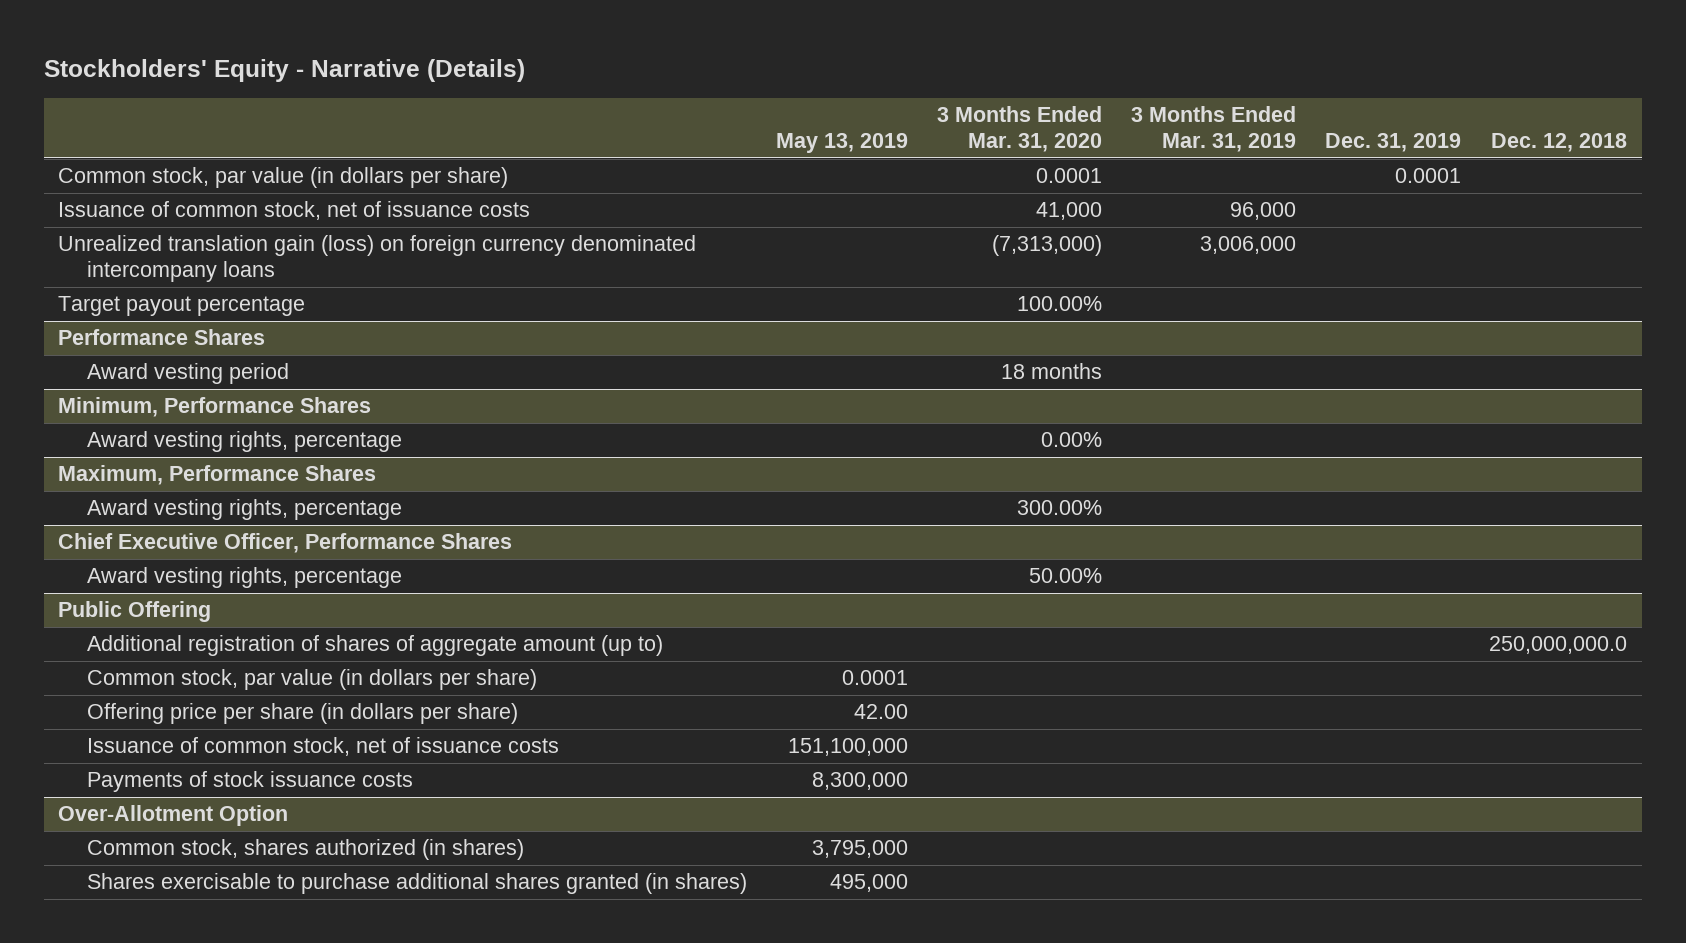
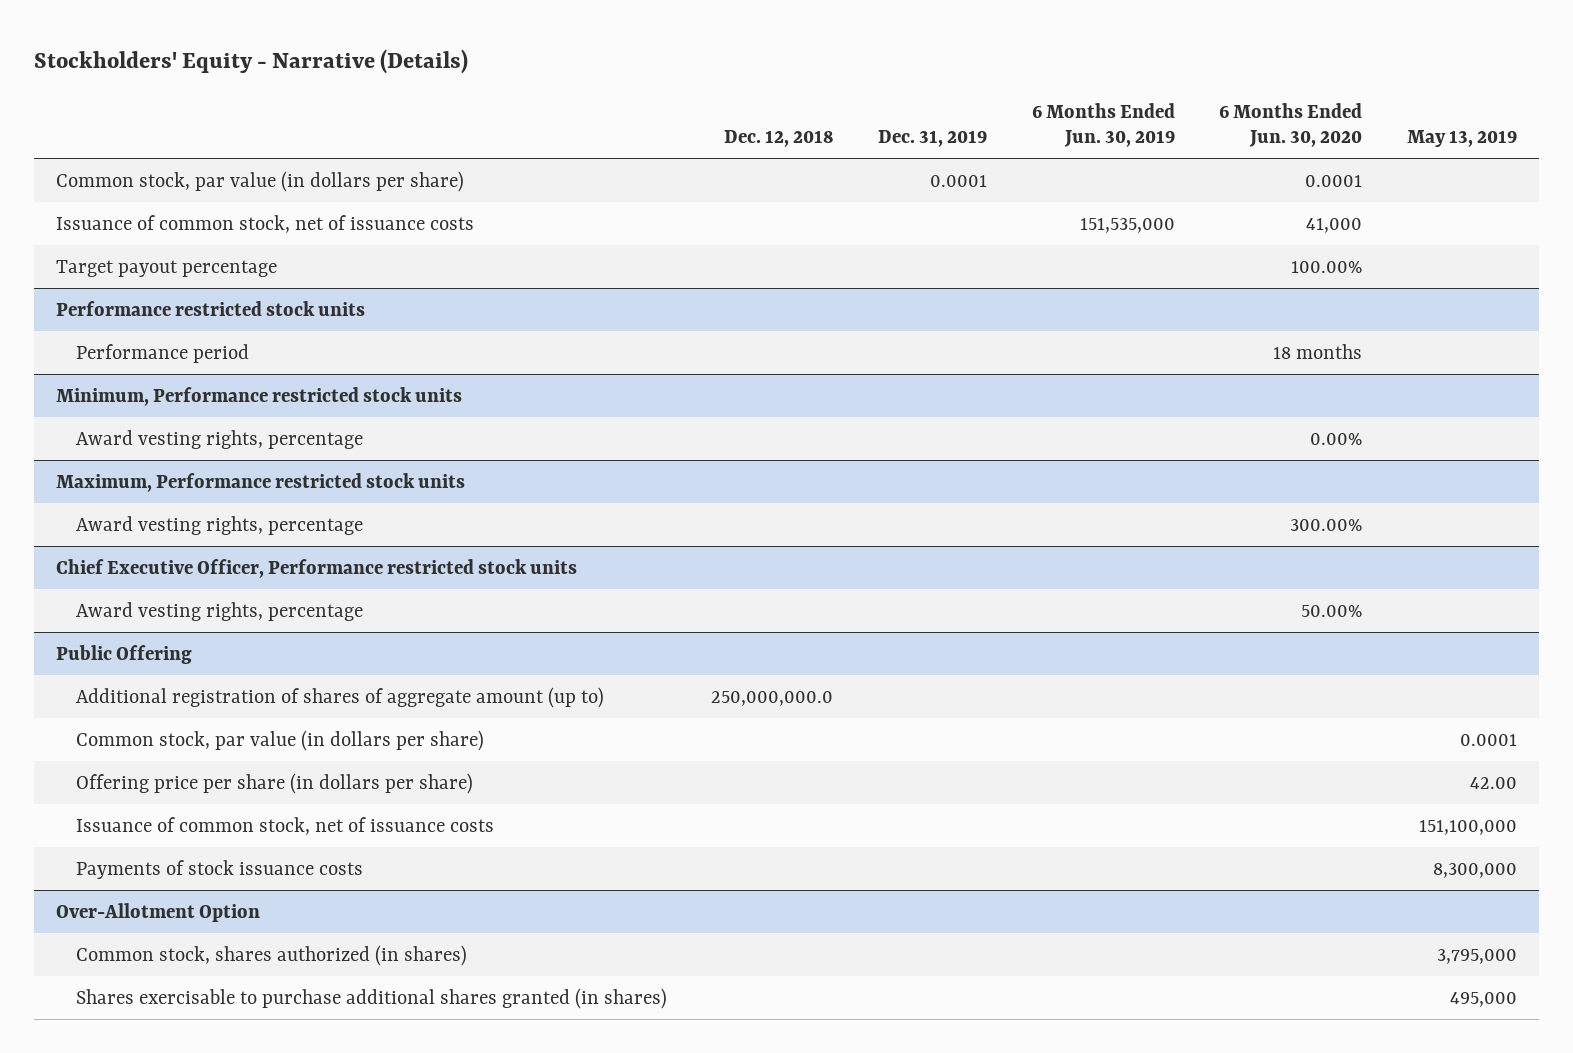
[936,106,1102,153] 3 Months Ended Mar. 31, 2020 -> none
[1130,106,1296,153] 3 Months Ended Mar. 31, 2019 -> none
none -> [1031,102,1175,148] 6 Months Ended Jun. 30, 2019
none -> [1219,102,1363,148] 6 Months Ended Jun. 30, 2020
[58,235,697,283] Unrealized translation gain (loss) on foreign currency denominated intercompany loans -> none
[58,397,372,418] Minimum, Performance Shares -> none
[87,431,403,453] Award vesting rights, percentage -> none
[58,465,377,486] Maximum, Performance Shares -> none
[87,499,403,521] Award vesting rights, percentage -> none
[58,329,266,346] Performance Shares -> [56,300,366,316] Performance restricted stock units
[87,363,290,385] Award vesting period -> [75,343,249,363] Performance period
none -> [56,386,463,406] Minimum, Performance restricted stock units
none -> [75,429,363,449] Award vesting rights, percentage
none -> [56,472,466,492] Maximum, Performance restricted stock units
none -> [75,515,363,535] Award vesting rights, percentage
[58,533,513,554] Chief Executive Officer, Performance Shares -> [56,558,578,578] Chief Executive Officer, Performance restricted stock units

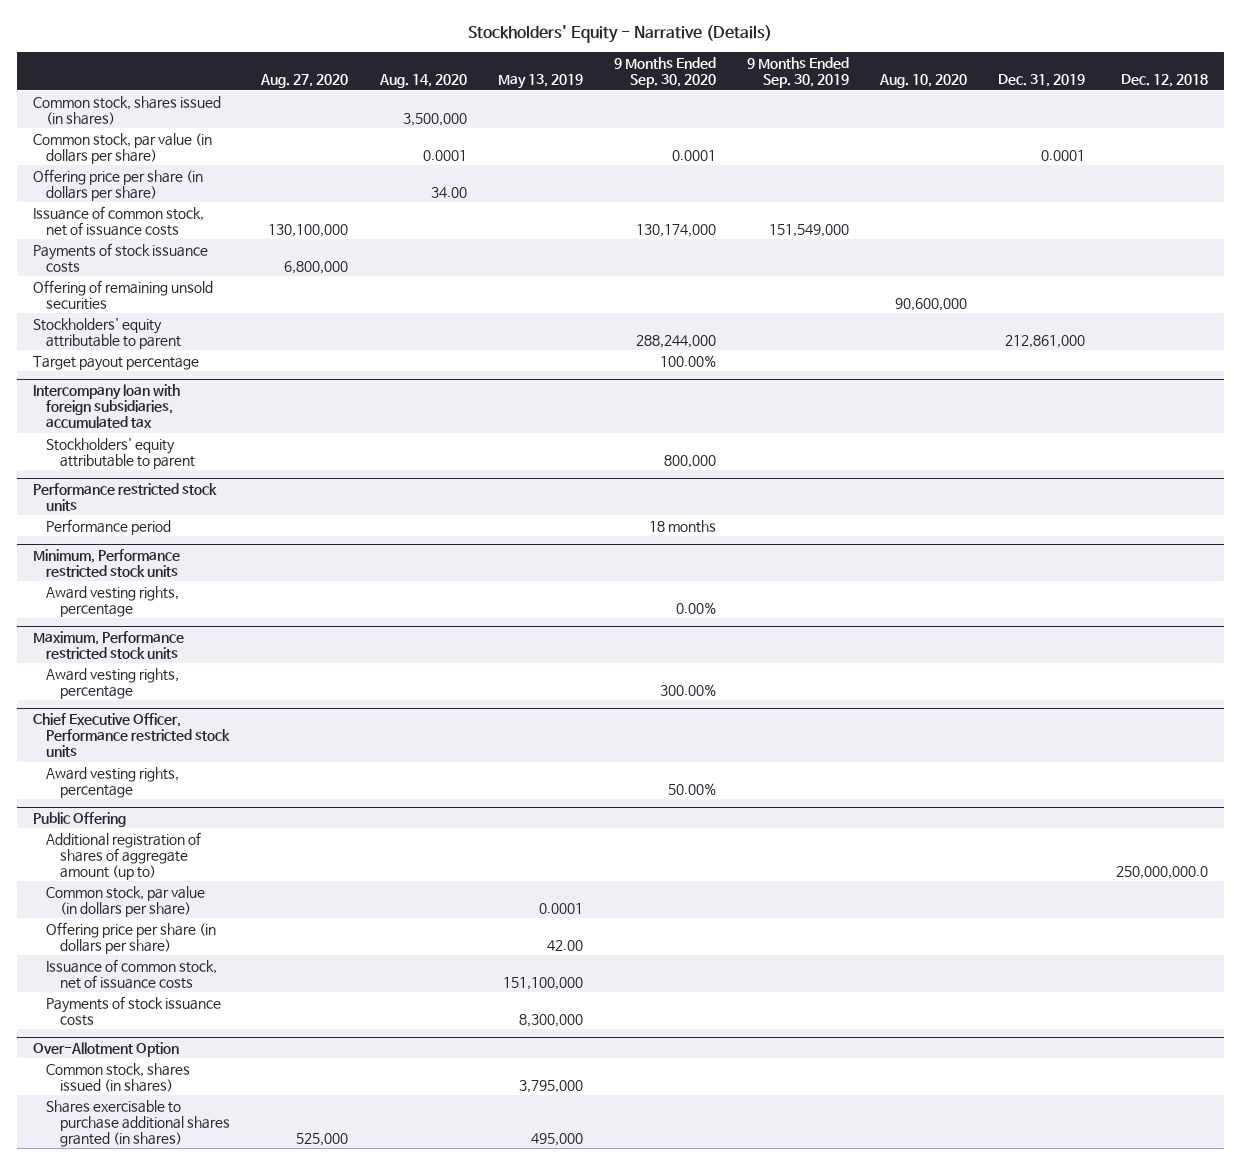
[1031,102,1175,148] 6 Months Ended Jun. 30, 2019 -> none
[1219,102,1363,148] 6 Months Ended Jun. 30, 2020 -> none
none -> [260,73,349,88] Aug. 27, 2020
none -> [378,73,467,88] Aug. 14, 2020
none -> [613,56,716,88] 9 Months Ended Sep. 30, 2020
none -> [746,56,849,88] 9 Months Ended Sep. 30, 2019
none -> [879,73,968,88] Aug. 10, 2020
none -> [32,95,221,125] Common stock, shares issued (in shares)
none -> [32,168,203,201] Offering price per share (in dollars per share)
none -> [32,242,208,273] Payments of stock issuance costs
none -> [32,279,213,310] Offering of remaining unsold securities
none -> [32,317,182,349] Stockholders' equity attributable to parent
none -> [32,383,180,428] Intercompany loan with foreign subsidiaries, accumulated tax
none -> [46,437,196,469] Stockholders' equity attributable to parent
[75,944,467,966] Common stock, shares authorized (in shares) -> [46,1062,191,1092] Common stock, shares issued (in shares)

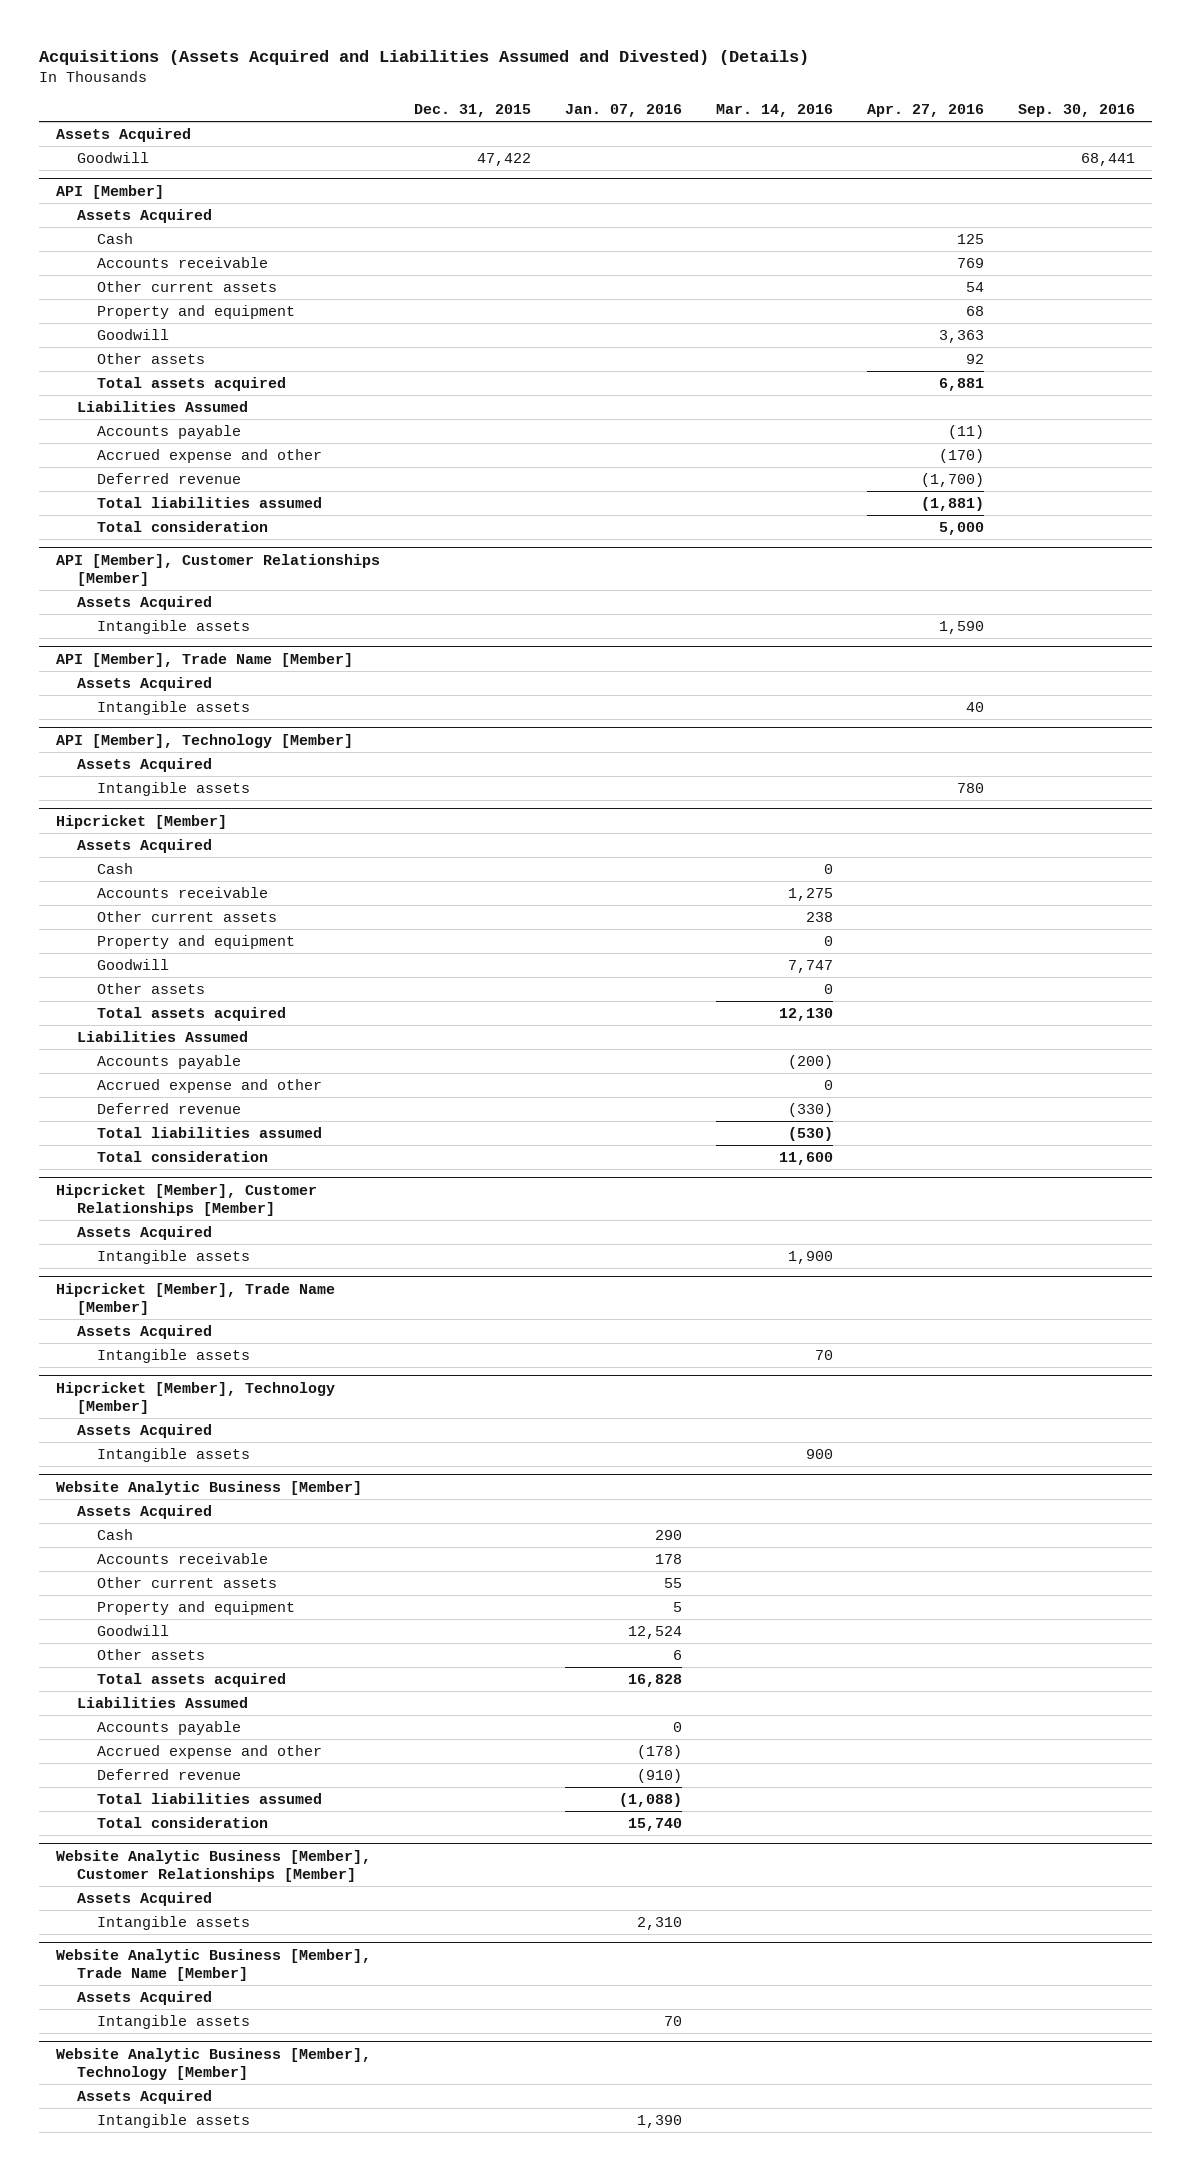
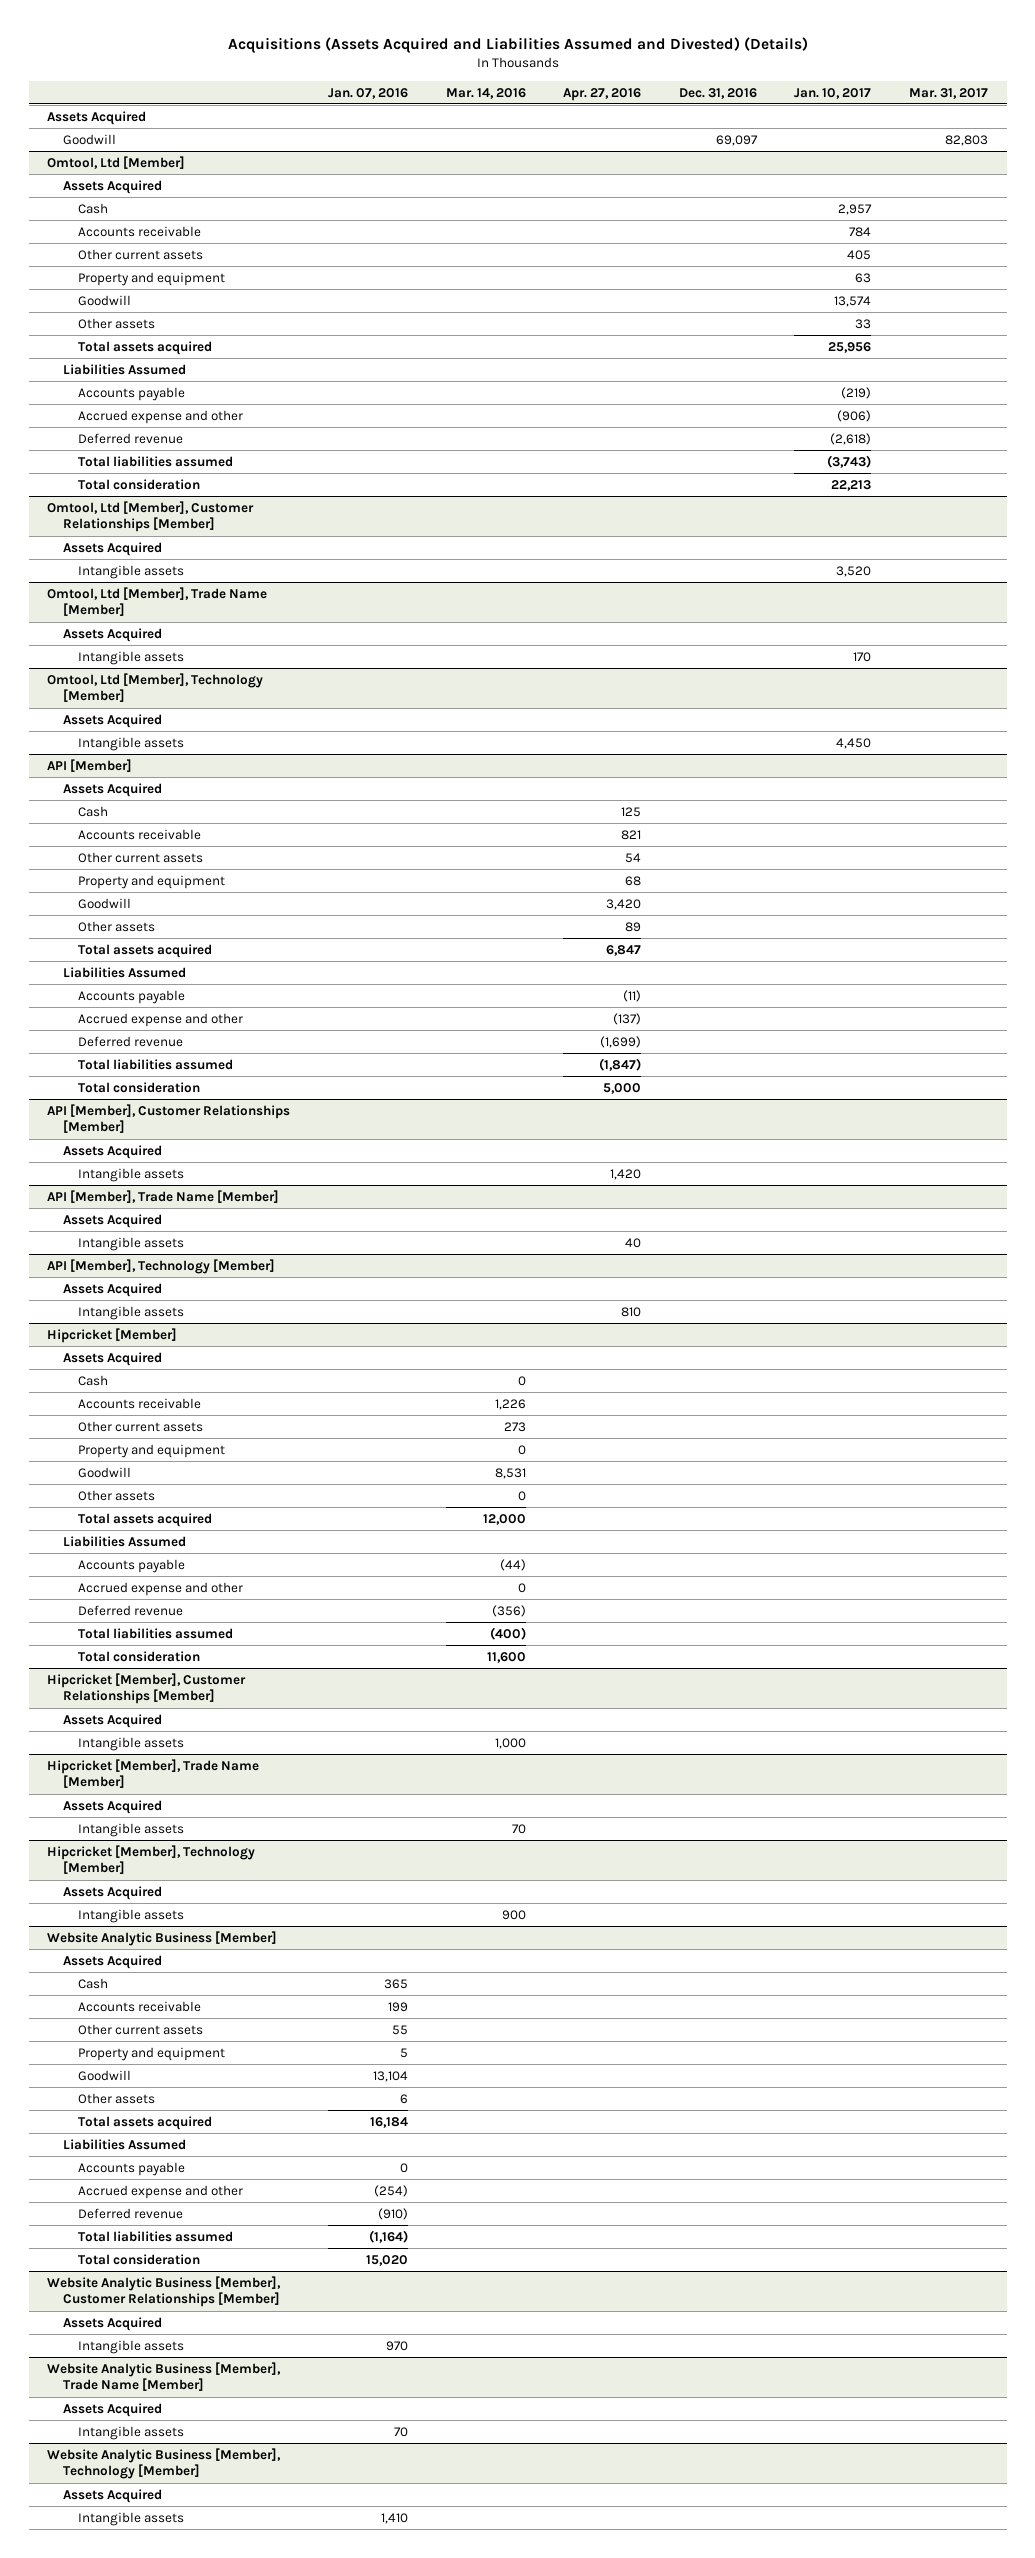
[414,103,532,117] Dec. 31, 2015 -> none
[1018,103,1136,117] Sep. 30, 2016 -> none
none -> [678,87,757,99] Dec. 31, 2016
none -> [794,87,872,99] Jan. 10, 2017
none -> [908,87,988,99] Mar. 31, 2017
none -> [47,155,186,169] Omtool, Ltd [Member]
none -> [62,179,162,194] Assets Acquired
none -> [78,202,109,214] Cash
none -> [78,225,202,237] Accounts receivable
none -> [78,248,204,260] Other current assets
none -> [78,271,226,286] Property and equipment
none -> [78,294,132,306] Goodwill
none -> [78,317,156,329] Other assets
none -> [78,340,213,355] Total assets acquired
none -> [62,363,186,375] Liabilities Assumed
none -> [78,386,186,401] Accounts payable
none -> [78,409,244,424] Accrued expense and other
none -> [78,432,184,444] Deferred revenue
none -> [78,455,234,467] Total liabilities assumed
none -> [78,478,201,490] Total consideration
none -> [47,500,255,533] Omtool, Ltd [Member], Customer Relationships [Member]
none -> [62,541,162,556] Assets Acquired
none -> [78,564,185,579] Intangible assets
none -> [47,586,268,617] Omtool, Ltd [Member], Trade Name [Member]
none -> [62,627,162,642] Assets Acquired
none -> [78,650,185,665] Intangible assets
none -> [47,672,264,703] Omtool, Ltd [Member], Technology [Member]
none -> [62,713,162,728] Assets Acquired
none -> [78,736,185,751] Intangible assets
[957,258,985,269] 769 -> [621,829,642,840] 821
[939,330,985,344] 3,363 -> [606,898,642,910] 3,420
[966,354,985,365] 92 -> [625,921,642,932] 89
[939,378,985,392] 6,881 -> [606,944,642,956] 6,847
[939,449,985,464] (170) -> [613,1012,642,1025] (137)
[921,473,985,488] (1,700) -> [600,1035,642,1048] (1,699)
[921,497,985,512] (1,881) -> [599,1057,642,1071] (1,847)
[939,621,985,635] 1,590 -> [610,1168,642,1180] 1,420
[957,783,985,794] 780 -> [621,1306,642,1317] 810
[788,888,834,902] 1,275 -> [494,1398,526,1410] 1,226
[806,912,834,923] 238 -> [503,1421,526,1432] 273
[788,960,834,974] 7,747 -> [494,1467,526,1479] 8,531
[779,1008,834,1022] 12,130 -> [482,1513,526,1525] 12,000
[788,1055,834,1070] (200) -> [499,1558,526,1571] (44)
[788,1103,834,1118] (330) -> [491,1604,526,1617] (356)
[788,1127,834,1142] (530) -> [489,1626,526,1640] (400)
[788,1251,834,1265] 1,900 -> [494,1737,526,1749] 1,000
[655,1530,683,1541] 290 -> [384,1978,409,1989] 365
[655,1554,683,1565] 178 -> [388,2001,409,2012] 199
[628,1626,683,1640] 12,524 -> [373,2070,409,2082] 13,104
[628,1674,683,1688] 16,828 -> [370,2116,409,2128] 16,184
[637,1745,683,1760] (178) -> [374,2184,409,2197] (254)
[619,1793,683,1808] (1,088) -> [369,2229,409,2243] (1,164)
[628,1818,683,1832] 15,740 -> [366,2254,409,2266] 15,020
[637,1917,683,1931] 2,310 -> [386,2340,409,2351] 970
[637,2115,683,2129] 1,390 -> [381,2512,409,2524] 1,410

